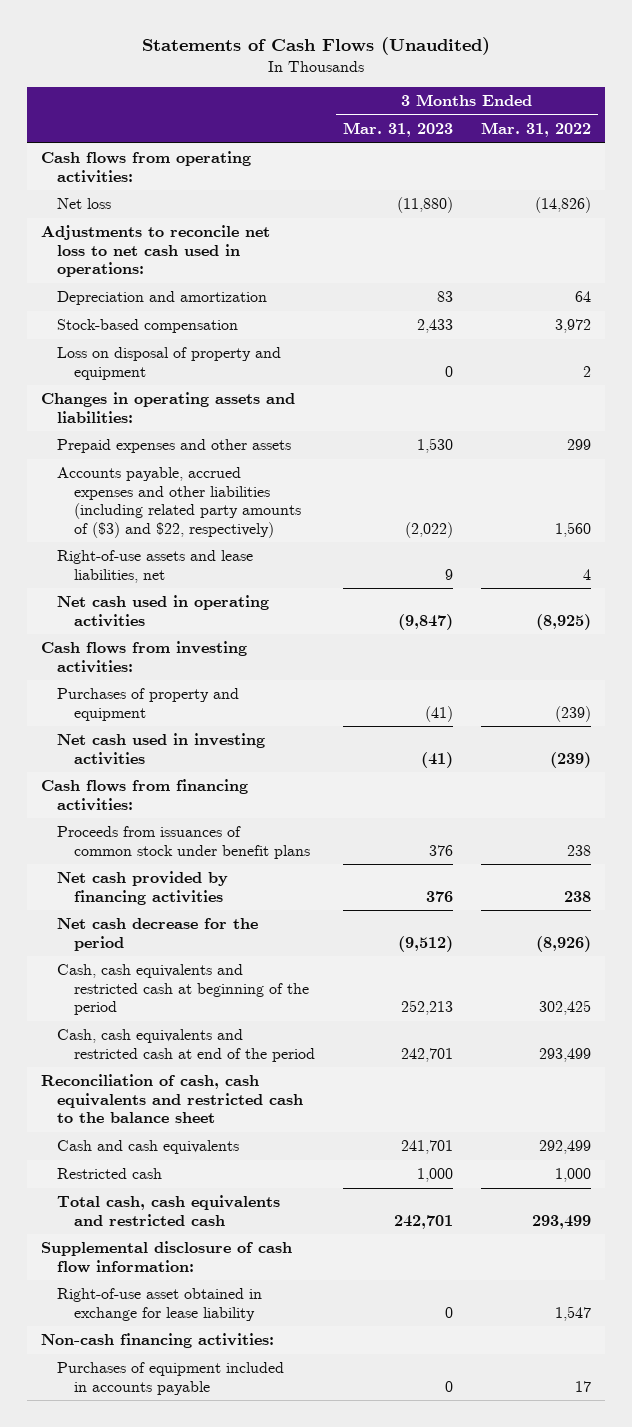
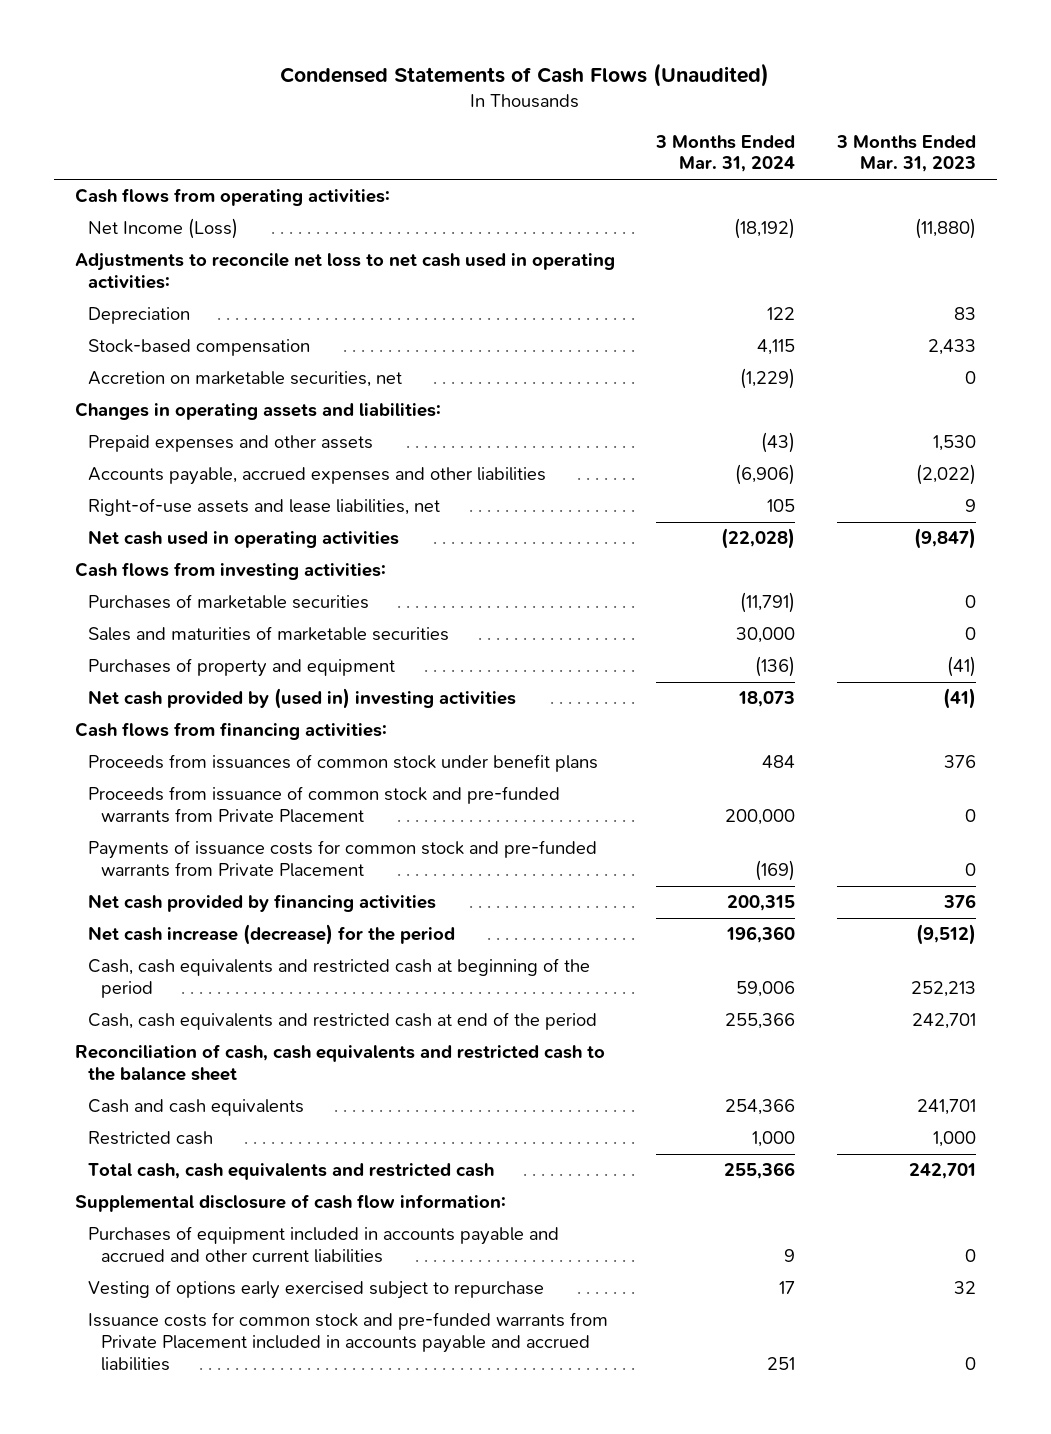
[141,36,490,55] Statements of Cash Flows (Unaudited) -> [280,63,770,88] Condensed Statements of Cash Flows (Unaudited)
[481,122,592,138] Mar. 31, 2022 -> none
none -> [655,134,796,173] 3 Months Ended Mar. 31, 2024
[57,198,112,210] Net loss -> [87,218,238,240] Net Income (Loss)
[40,225,270,278] Adjustments to reconcile net loss to net cash used in operations: -> [74,253,615,290] Adjustments to reconcile net loss to net cash used in operating activities:
[57,291,268,306] Depreciation and amortization -> [87,307,190,325] Depreciation
[57,347,282,380] Loss on disposal of property and equipment -> none
none -> [87,371,402,388] Accretion on marketable securities, net
[57,467,301,538] Accounts payable, accrued expenses and other liabilities (including related party amounts of ($3) and $22, respectively) -> [87,467,546,486] Accounts payable, accrued expenses and other liabilities
none -> [87,594,369,610] Purchases of marketable securities
none -> [87,626,449,642] Sales and maturities of marketable securities
[57,733,266,765] Net cash used in investing activities -> [87,688,516,710] Net cash provided by (used in) investing activities
none -> [87,786,560,824] Proceeds from issuance of common stock and pre-funded warrants from Private Placement
none -> [87,840,597,878] Payments of issuance costs for common stock and pre-funded warrants from Private Placement
[57,918,259,951] Net cash decrease for the period -> [87,924,455,946] Net cash increase (decrease) for the period
[57,1288,263,1321] Right-of-use asset obtained in exchange for lease liability -> none
[40,1333,274,1349] Non-cash financing activities: -> none
[57,1362,285,1395] Purchases of equipment included in accounts payable -> [87,1226,559,1264] Purchases of equipment included in accounts payable and accrued and other current liabilities
none -> [87,1280,544,1300] Vesting of options early exercised subject to repurchase
none -> [87,1312,608,1371] Issuance costs for common stock and pre-funded warrants from Private Placement included in accounts payable and accrued liabilities

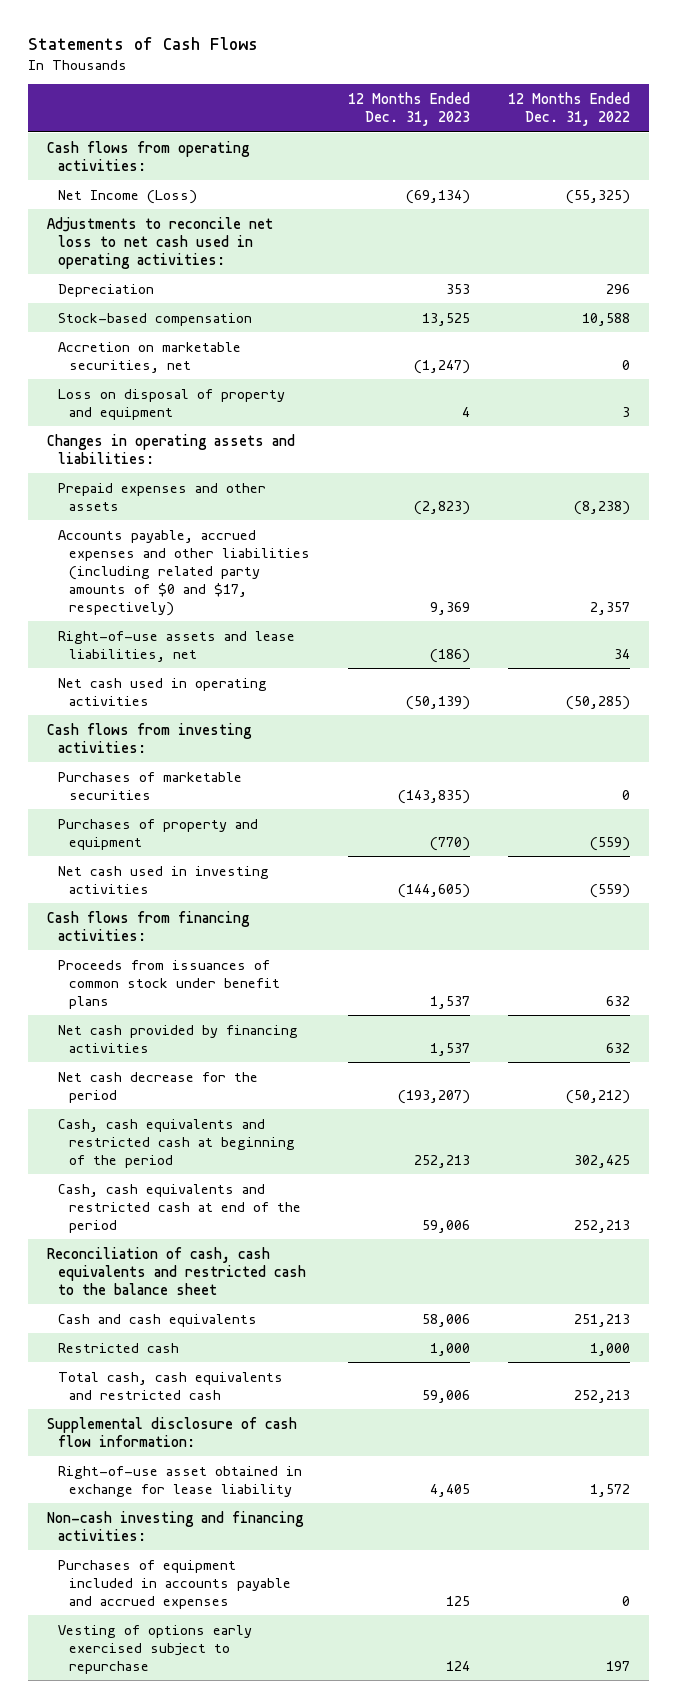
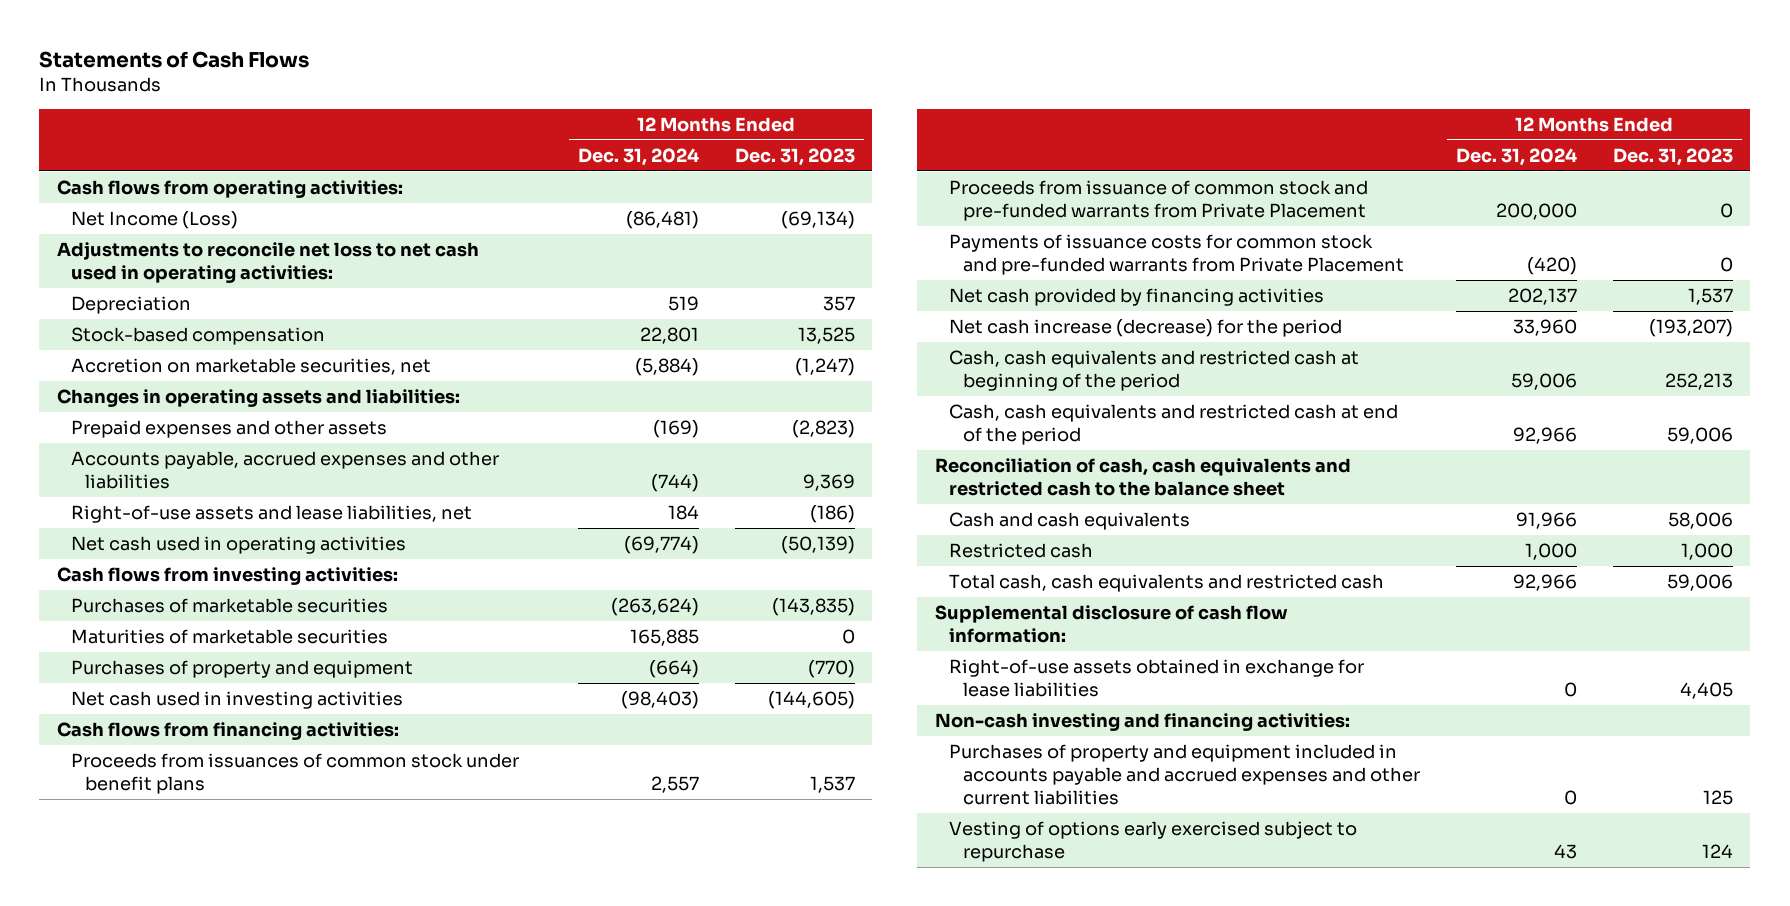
[508,92,631,127] 12 Months Ended Dec. 31, 2022 -> none
none -> [578,147,700,166] Dec. 31, 2024
[446,283,471,294] 353 -> [822,296,855,312] 357
[57,388,285,420] Loss on disposal of property and equipment -> none
[57,529,311,616] Accounts payable, accrued expenses and other liabilities (including related party amounts of $0 and $17, respectively) -> [71,451,500,489] Accounts payable, accrued expenses and other liabilities
none -> [71,629,389,645] Maturities of marketable securities
none -> [949,180,1369,221] Proceeds from issuance of common stock and pre-funded warrants from Private Placement
none -> [949,234,1405,275] Payments of issuance costs for common stock and pre-funded warrants from Private Placement
[57,1071,258,1103] Net cash decrease for the period -> [949,319,1343,338] Net cash increase (decrease) for the period
[57,1465,302,1497] Right-of-use asset obtained in exchange for lease liability -> [949,659,1365,697] Right-of-use assets obtained in exchange for lease liabilities
[57,1559,292,1609] Purchases of equipment included in accounts payable and accrued expenses -> [949,744,1421,805] Purchases of property and equipment included in accounts payable and accrued expenses and other current liabilities

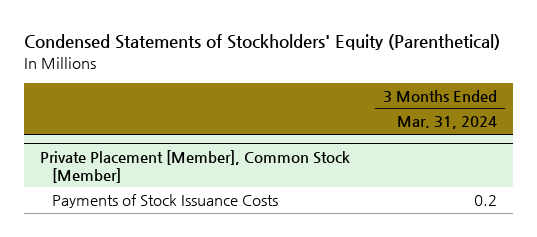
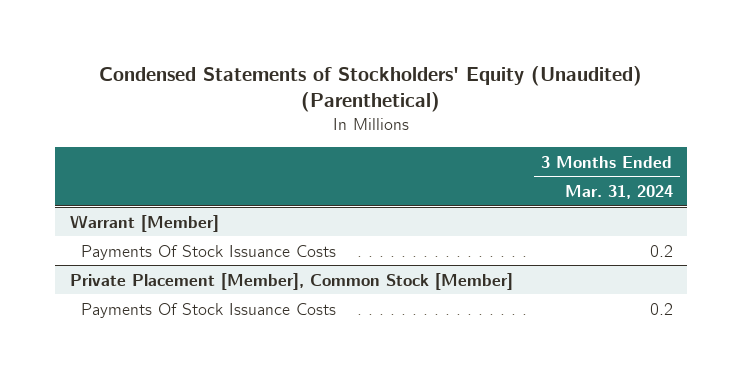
[24,34,501,51] Condensed Statements of Stockholders' Equity (Parenthetical) -> [99,66,643,113] Condensed Statements of Stockholders' Equity (Unaudited) (Parenthetical)
none -> [69,214,219,232] Warrant [Member]
none -> [81,244,337,260] Payments Of Stock Issuance Costs
[51,194,278,209] Payments of Stock Issuance Costs -> [81,302,337,318] Payments Of Stock Issuance Costs

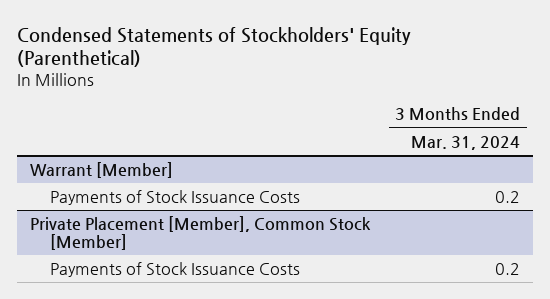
[99,66,643,113] Condensed Statements of Stockholders' Equity (Unaudited) (Parenthetical) -> [16,26,411,68] Condensed Statements of Stockholders' Equity (Parenthetical)
[81,244,337,260] Payments Of Stock Issuance Costs -> [50,190,301,206] Payments of Stock Issuance Costs
[81,302,337,318] Payments Of Stock Issuance Costs -> [50,262,301,278] Payments of Stock Issuance Costs

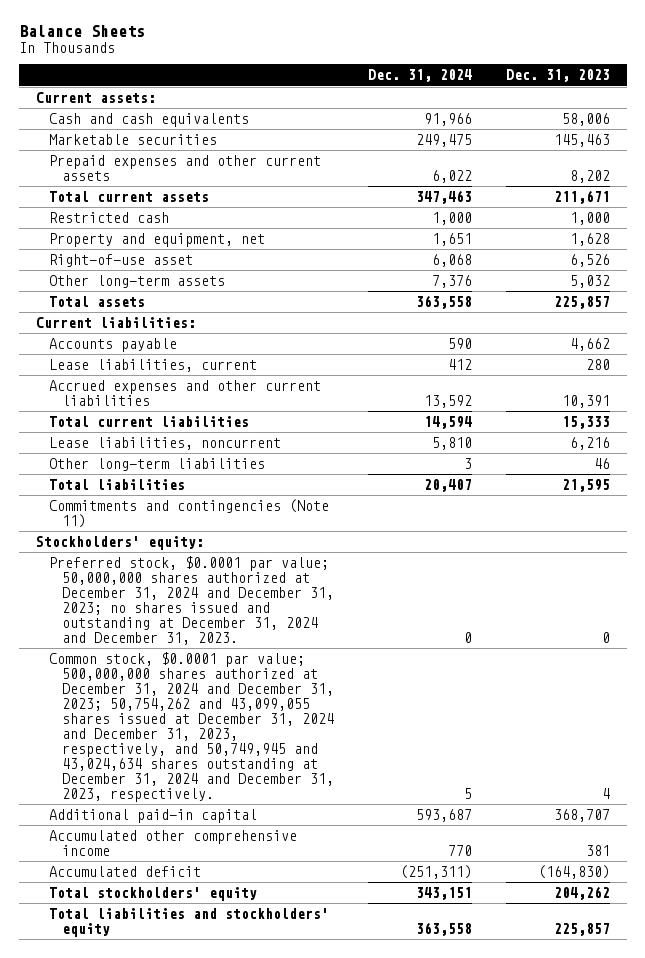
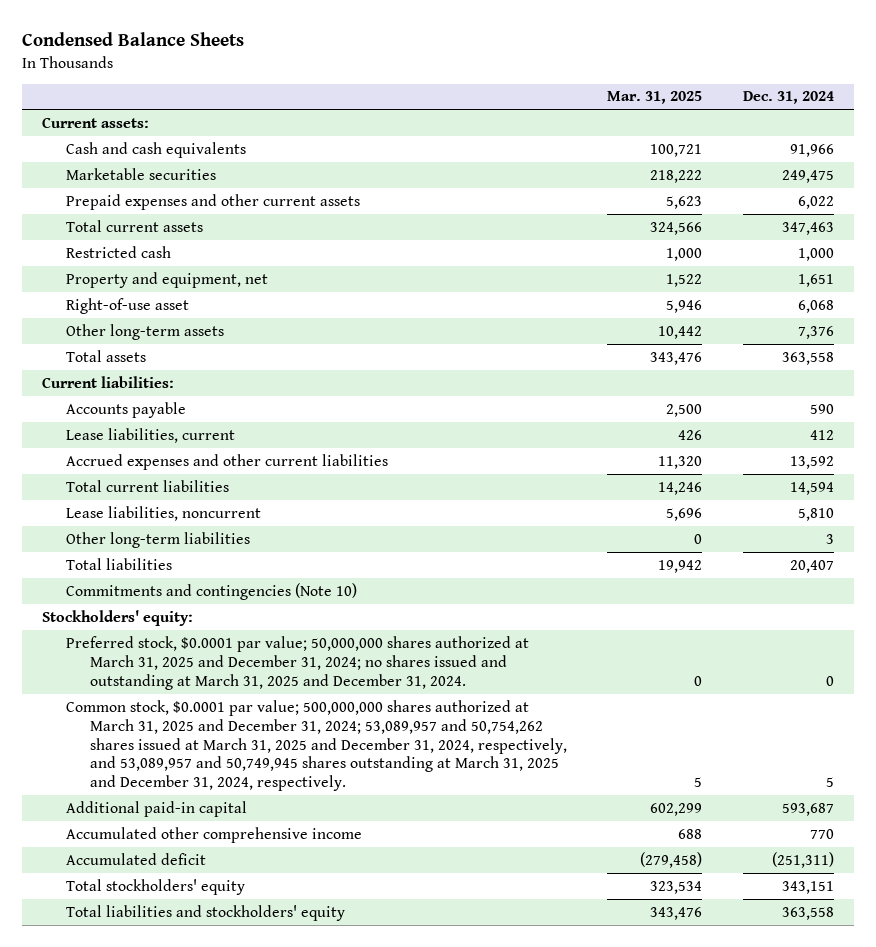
[18,24,145,37] Balance Sheets -> [21,32,244,47] Condensed Balance Sheets
[505,69,610,83] Dec. 31, 2023 -> none
none -> [607,91,703,105] Mar. 31, 2025
[48,499,329,529] Commitments and contingencies (Note 11) -> [65,582,357,600] Commitments and contingencies (Note 10)
[48,556,335,646] Preferred stock, $0.0001 par value; 50,000,000 shares authorized at December 31, 2024 and December 31, 2023; no shares issued and outstanding at December 31, 2024 and December 31, 2023. -> [65,635,529,690] Preferred stock, $0.0001 par value; 50,000,000 shares authorized at March 31, 2025 and December 31, 2024; no shares issued and outstanding at March 31, 2025 and December 31, 2024.
[48,652,335,802] Common stock, $0.0001 par value; 500,000,000 shares authorized at December 31, 2024 and December 31, 2023; 50,754,262 and 43,099,055 shares issued at December 31, 2024 and December 31, 2023, respectively, and 50,749,945 and 43,024,634 shares outstanding at December 31, 2024 and December 31, 2023, respectively. -> [65,699,567,792] Common stock, $0.0001 par value; 500,000,000 shares authorized at March 31, 2025 and December 31, 2024; 53,089,957 and 50,754,262 shares issued at March 31, 2025 and December 31, 2024, respectively, and 53,089,957 and 50,749,945 shares outstanding at March 31, 2025 and December 31, 2024, respectively.

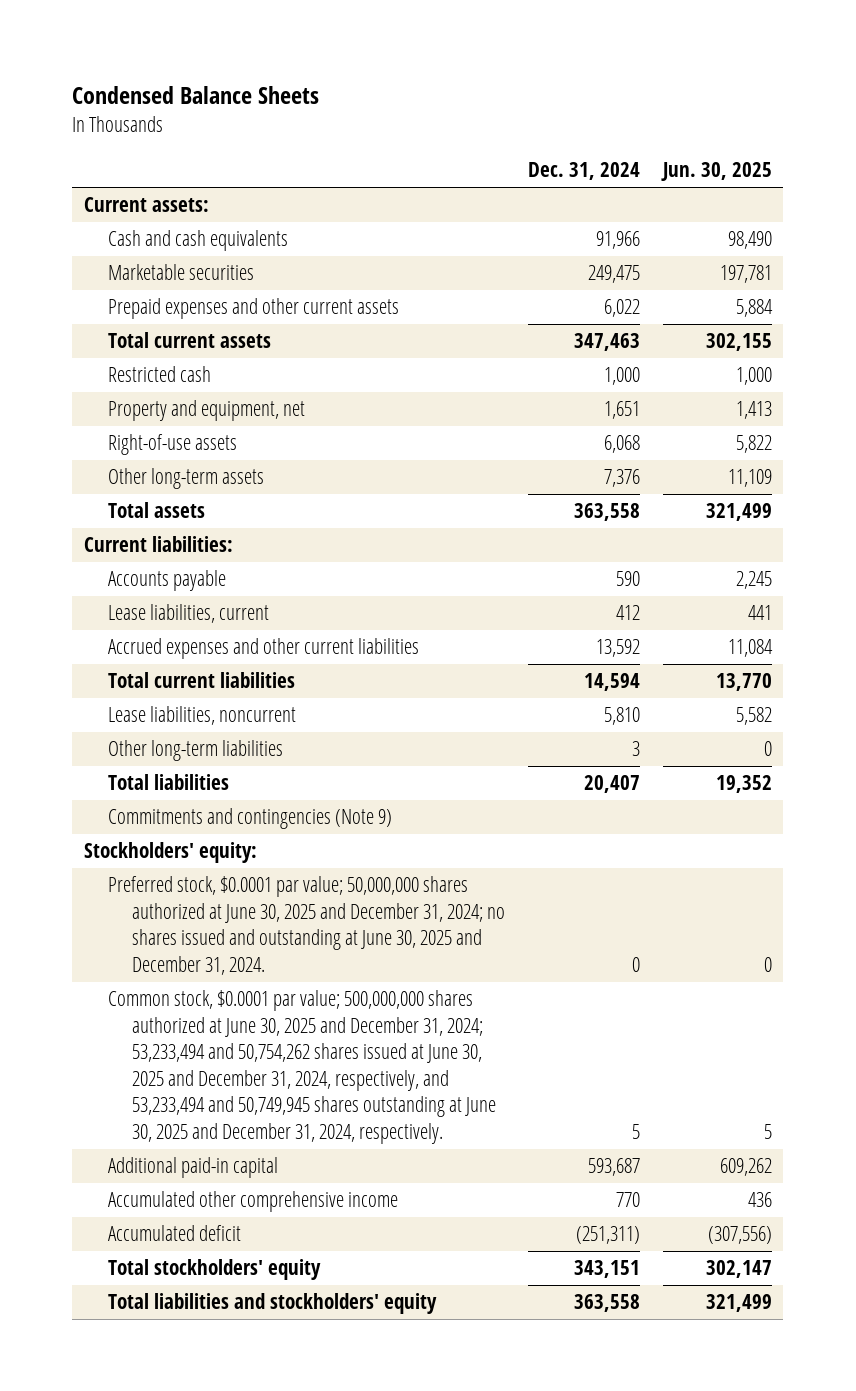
[607,91,703,105] Mar. 31, 2025 -> none
none -> [661,162,773,182] Jun. 30, 2025
[65,297,189,314] Right-of-use asset -> [108,434,238,456] Right-of-use assets
[65,582,357,600] Commitments and contingencies (Note 10) -> [108,808,393,830] Commitments and contingencies (Note 9)
[65,635,529,690] Preferred stock, $0.0001 par value; 50,000,000 shares authorized at March 31, 2025 and December 31, 2024; no shares issued and outstanding at March 31, 2025 and December 31, 2024. -> [108,876,506,975] Preferred stock, $0.0001 par value; 50,000,000 shares authorized at June 30, 2025 and December 31, 2024; no shares issued and outstanding at June 30, 2025 and December 31, 2024.
[65,699,567,792] Common stock, $0.0001 par value; 500,000,000 shares authorized at March 31, 2025 and December 31, 2024; 53,089,957 and 50,754,262 shares issued at March 31, 2025 and December 31, 2024, respectively, and 53,089,957 and 50,749,945 shares outstanding at March 31, 2025 and December 31, 2024, respectively. -> [108,990,497,1145] Common stock, $0.0001 par value; 500,000,000 shares authorized at June 30, 2025 and December 31, 2024; 53,233,494 and 50,754,262 shares issued at June 30, 2025 and December 31, 2024, respectively, and 53,233,494 and 50,749,945 shares outstanding at June 30, 2025 and December 31, 2024, respectively.

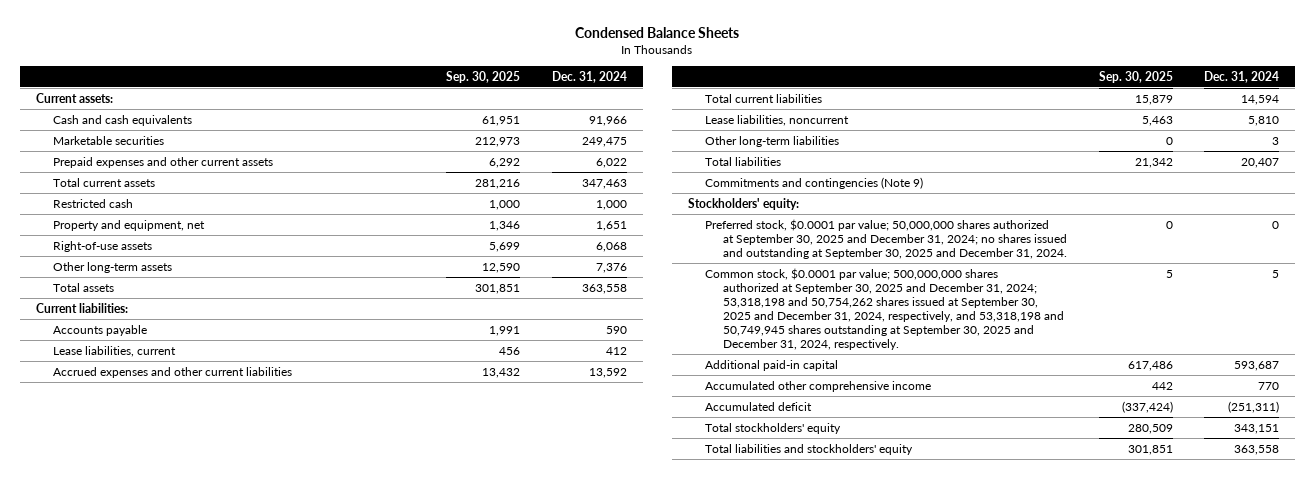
[661,162,773,182] Jun. 30, 2025 -> none
none -> [446,70,521,83] Sep. 30, 2025
[108,876,506,975] Preferred stock, $0.0001 par value; 50,000,000 shares authorized at June 30, 2025 and December 31, 2024; no shares issued and outstanding at June 30, 2025 and December 31, 2024. -> [705,218,1067,259] Preferred stock, $0.0001 par value; 50,000,000 shares authorized at September 30, 2025 and December 31, 2024; no shares issued and outstanding at September 30, 2025 and December 31, 2024.
[108,990,497,1145] Common stock, $0.0001 par value; 500,000,000 shares authorized at June 30, 2025 and December 31, 2024; 53,233,494 and 50,754,262 shares issued at June 30, 2025 and December 31, 2024, respectively, and 53,233,494 and 50,749,945 shares outstanding at June 30, 2025 and December 31, 2024, respectively. -> [705,267,1064,350] Common stock, $0.0001 par value; 500,000,000 shares authorized at September 30, 2025 and December 31, 2024; 53,318,198 and 50,754,262 shares issued at September 30, 2025 and December 31, 2024, respectively, and 53,318,198 and 50,749,945 shares outstanding at September 30, 2025 and December 31, 2024, respectively.

